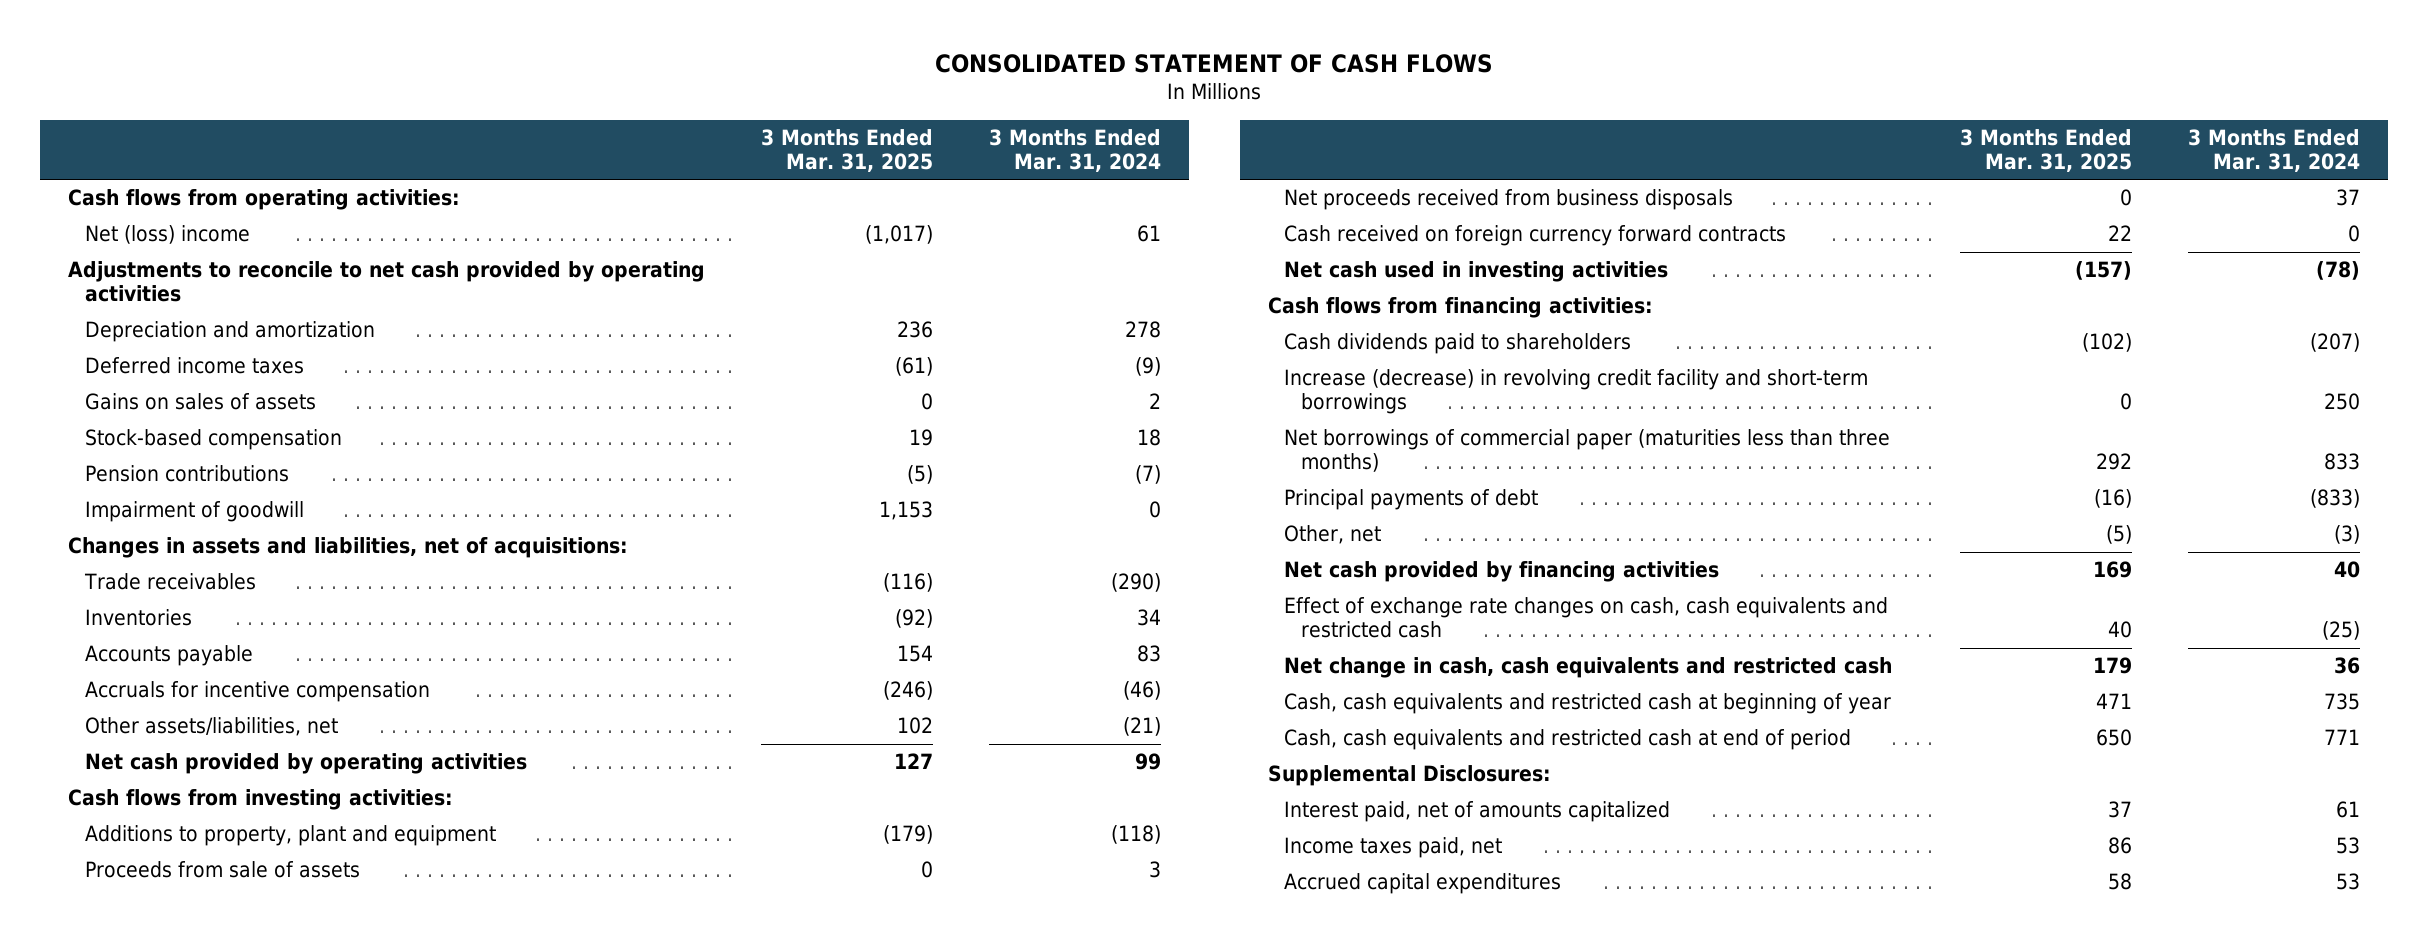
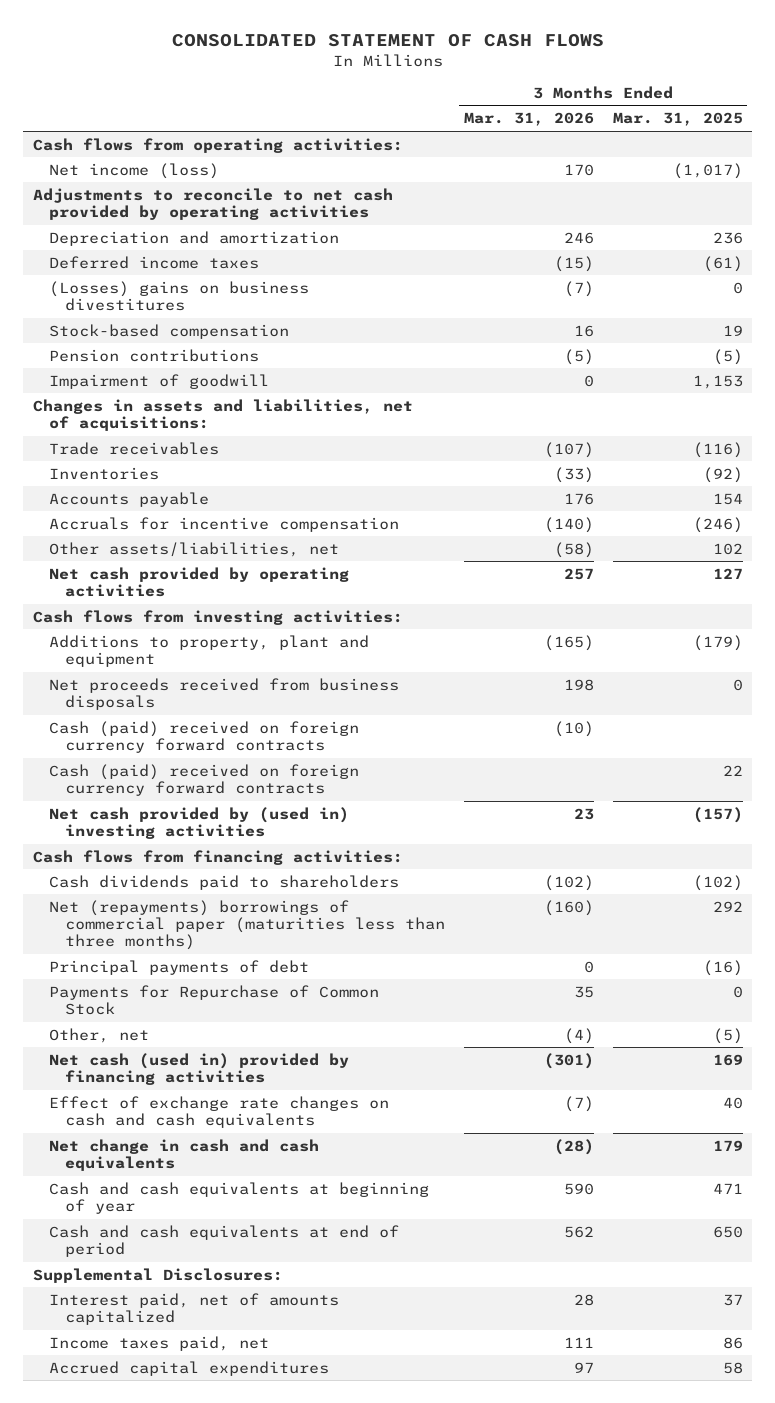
[988,128,1161,173] 3 Months Ended Mar. 31, 2024 -> none
none -> [463,112,594,127] Mar. 31, 2026
[84,225,250,245] Net (loss) income -> [48,162,219,179] Net income (loss)
[84,393,316,411] Gains on sales of assets -> none
none -> [48,280,309,312] (Losses) gains on business divestitures
[84,861,360,879] Proceeds from sale of assets -> none
none -> [48,720,359,754] Cash (paid) received on foreign currency forward contracts
[1284,225,1787,247] Cash received on foreign currency forward contracts -> [48,763,359,797] Cash (paid) received on foreign currency forward contracts
[1284,261,1669,283] Net cash used in investing activities -> [48,806,349,840] Net cash provided by (used in) investing activities
[1284,369,1869,415] Increase (decrease) in revolving credit facility and short-term borrowings -> none
[1284,429,1891,473] Net borrowings of commercial paper (maturities less than three months) -> [48,899,445,951] Net (repayments) borrowings of commercial paper (maturities less than three months)
none -> [48,984,379,1016] Payments for Repurchase of Common Stock
[1284,561,1720,583] Net cash provided by financing activities -> [48,1052,349,1086] Net cash (used in) provided by financing activities
[1284,597,1889,639] Effect of exchange rate changes on cash, cash equivalents and restricted cash -> [48,1095,389,1129] Effect of exchange rate changes on cash and cash equivalents
[1284,657,1893,679] Net change in cash, cash equivalents and restricted cash -> [48,1138,319,1172] Net change in cash and cash equivalents
[1284,693,1892,715] Cash, cash equivalents and restricted cash at beginning of year -> [48,1181,429,1215] Cash and cash equivalents at beginning of year
[1284,729,1852,751] Cash, cash equivalents and restricted cash at end of period -> [48,1224,399,1258] Cash and cash equivalents at end of period

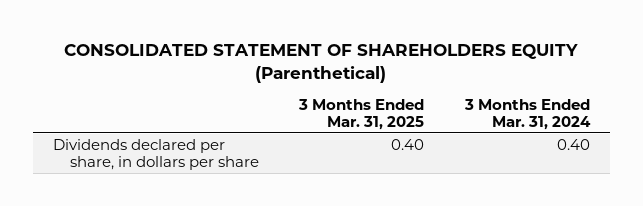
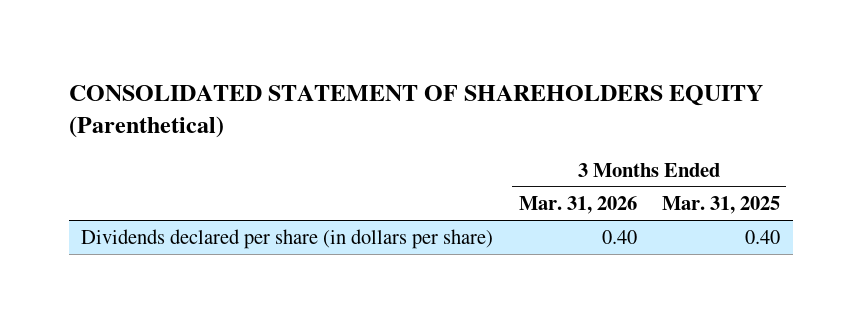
[463,98,591,131] 3 Months Ended Mar. 31, 2024 -> none
none -> [518,196,637,215] Mar. 31, 2026
[52,138,260,171] Dividends declared per share, in dollars per share -> [81,229,494,250] Dividends declared per share (in dollars per share)

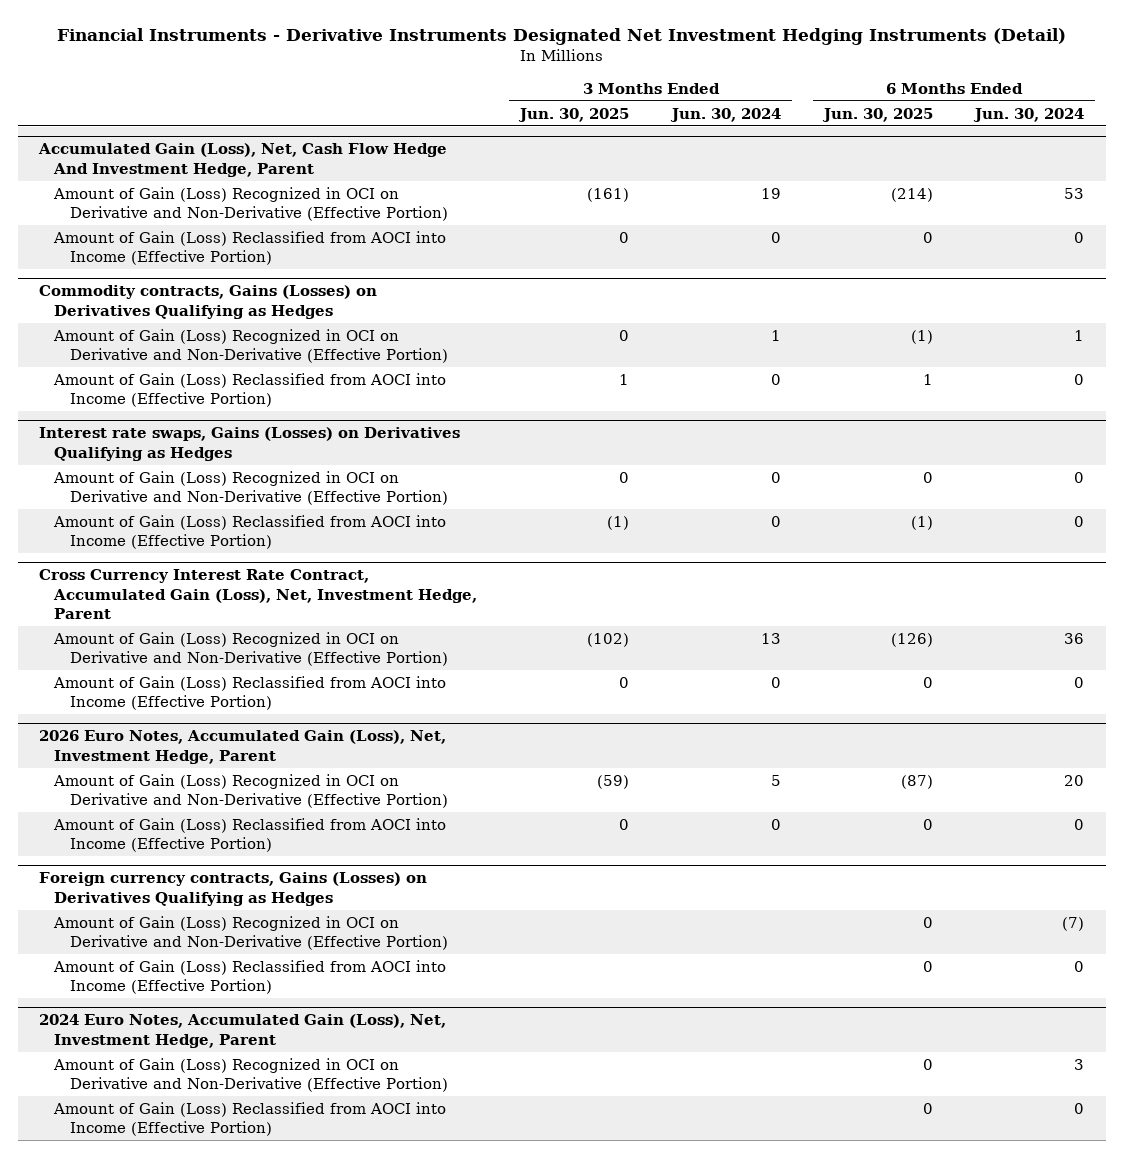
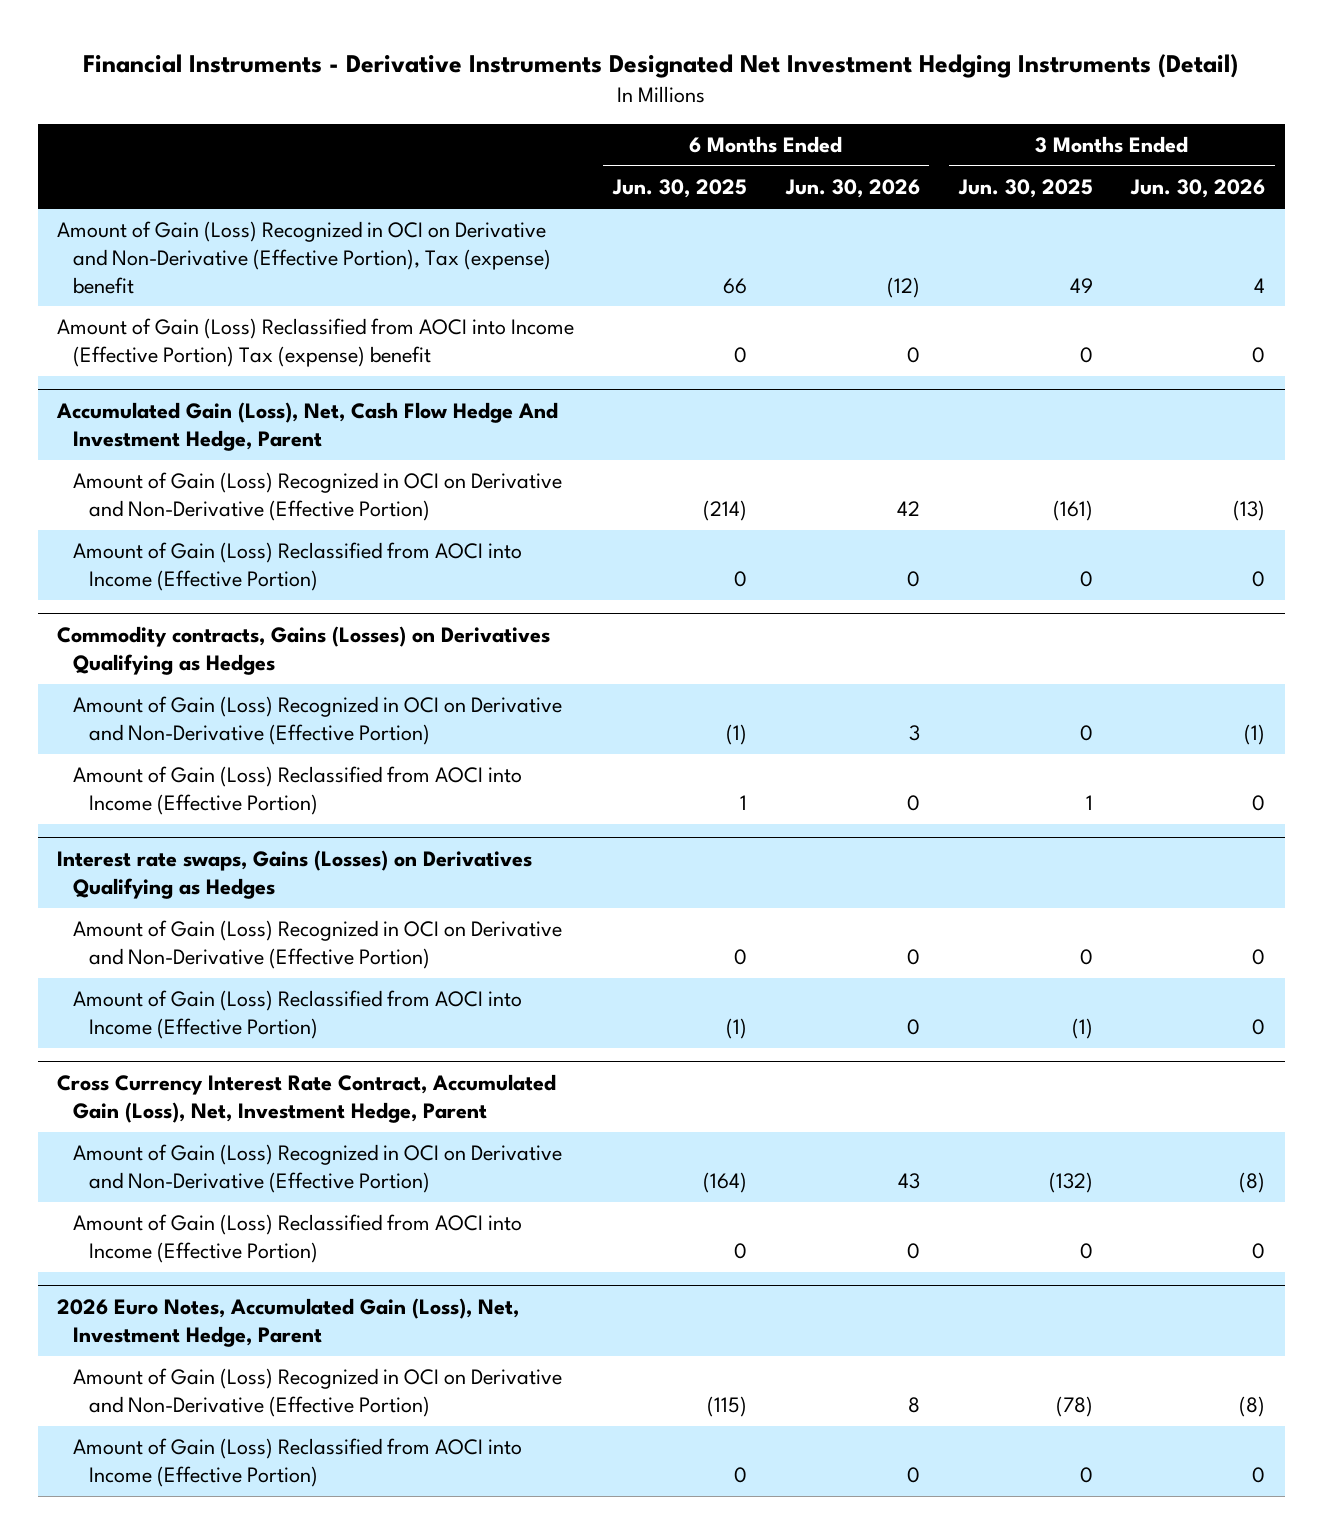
[669,107,781,122] Jun. 30, 2024 -> none
[973,107,1085,122] Jun. 30, 2024 -> none
none -> [784,179,920,199] Jun. 30, 2026
none -> [1130,179,1266,199] Jun. 30, 2026
none -> [57,221,552,294] Amount of Gain (Loss) Recognized in OCI on Derivative and Non-Derivative (Effective Portion), Tax (expense) benefit
none -> [57,318,575,368] Amount of Gain (Loss) Reclassified from AOCI into Income (Effective Portion) Tax (expense) benefit
[587,632,630,647] (102) -> [1048,1172,1093,1194] (132)
[890,632,933,647] (126) -> [703,1172,748,1194] (164)
[597,774,630,789] (59) -> [1055,1396,1093,1418] (78)
[900,774,933,789] (87) -> [707,1396,748,1418] (115)
[39,872,428,906] Foreign currency contracts, Gains (Losses) on Derivatives Qualifying as Hedges -> none
[53,915,448,951] Amount of Gain (Loss) Recognized in OCI on Derivative and Non-Derivative (Effective Portion) -> none
[53,959,447,995] Amount of Gain (Loss) Reclassified from AOCI into Income (Effective Portion) -> none
[39,1014,447,1048] 2024 Euro Notes, Accumulated Gain (Loss), Net, Investment Hedge, Parent -> none
[53,1057,448,1093] Amount of Gain (Loss) Recognized in OCI on Derivative and Non-Derivative (Effective Portion) -> none
[53,1101,447,1137] Amount of Gain (Loss) Reclassified from AOCI into Income (Effective Portion) -> none

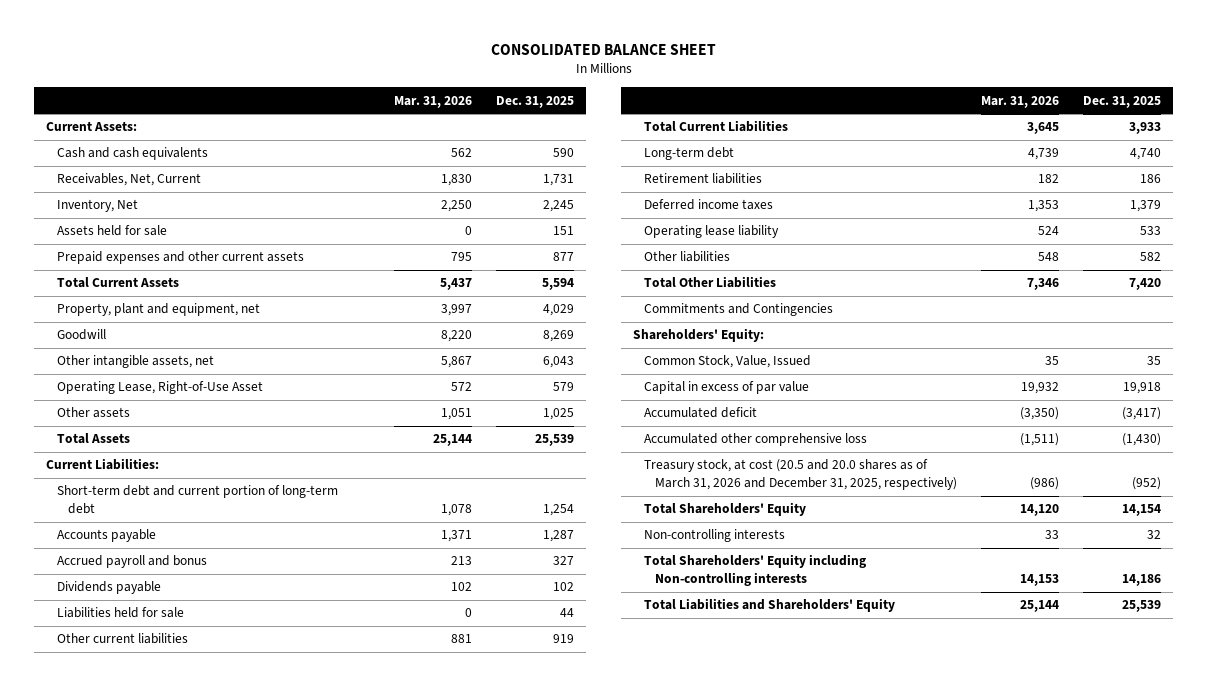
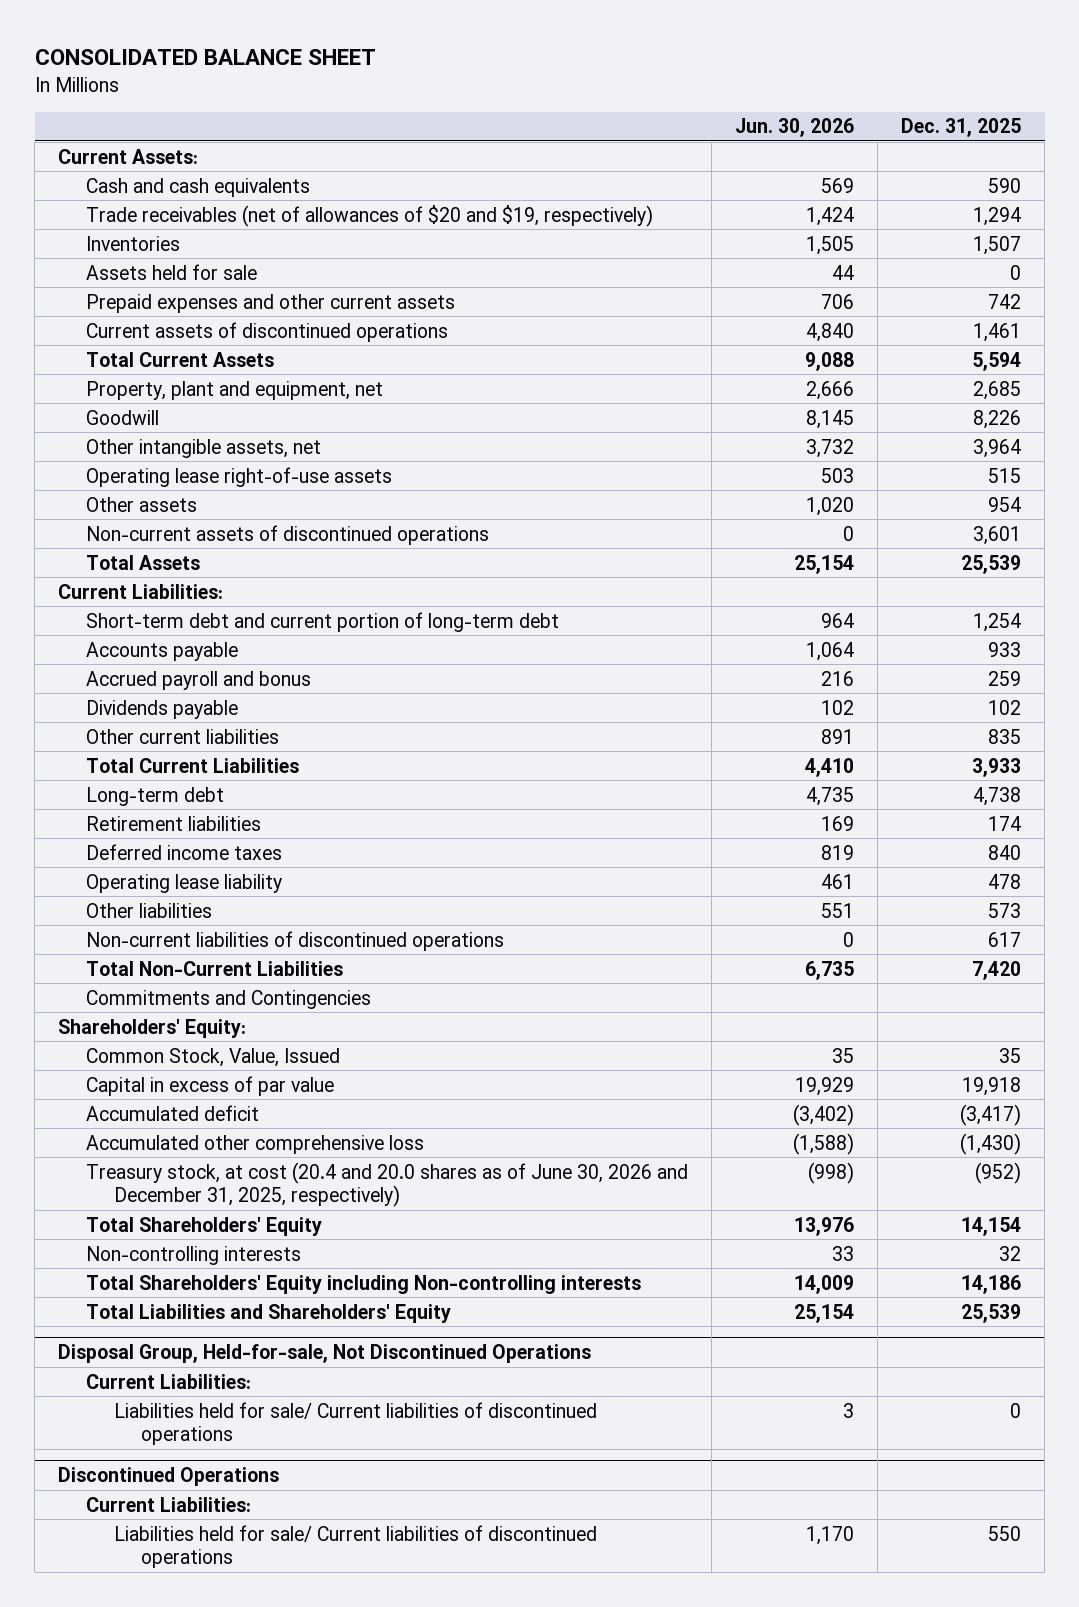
[394,95,473,108] Mar. 31, 2026 -> none
none -> [735,118,855,138] Jun. 30, 2026
[56,199,138,213] Inventory, Net -> none
[56,173,201,187] Receivables, Net, Current -> [85,204,653,227] Trade receivables (net of allowances of $20 and $19, respectively)
[543,174,575,187] 1,731 -> [973,206,1022,226] 1,294
none -> [85,235,180,251] Inventories
[553,226,575,236] 151 -> [1010,264,1022,280] 0
[553,252,575,262] 877 -> [988,293,1022,309] 742
none -> [85,321,448,342] Current assets of discontinued operations
[543,304,575,317] 4,029 -> [973,380,1022,400] 2,685
[543,330,575,343] 8,269 -> [973,409,1022,429] 8,226
[543,356,575,369] 6,043 -> [973,438,1022,458] 3,964
[56,381,263,395] Operating Lease, Right-of-Use Asset -> [85,466,392,487] Operating lease right-of-use assets
[553,382,575,392] 579 -> [988,467,1022,483] 515
[543,408,575,421] 1,025 -> [988,496,1022,512] 954
none -> [85,524,489,545] Non-current assets of discontinued operations
[543,530,575,543] 1,287 -> [988,641,1022,657] 933
[553,556,575,566] 327 -> [988,670,1022,686] 259
[56,607,184,619] Liabilities held for sale -> none
[553,634,575,644] 919 -> [988,728,1022,744] 835
[1130,148,1162,161] 4,740 -> [973,786,1022,806] 4,738
[1140,174,1162,184] 186 -> [988,815,1022,831] 174
[1130,200,1162,213] 1,379 -> [988,844,1022,860] 840
[1140,226,1162,236] 533 -> [988,873,1022,889] 478
[1140,252,1162,262] 582 -> [988,902,1022,918] 573
none -> [85,930,504,951] Non-current liabilities of discontinued operations
[643,276,776,289] Total Other Liabilities -> [85,960,343,976] Total Non-Current Liabilities
[643,459,957,491] Treasury stock, at cost (20.5 and 20.0 shares as of March 31, 2026 and December 31, 2025, respectively) -> [85,1161,688,1208] Treasury stock, at cost (20.4 and 20.0 shares as of June 30, 2026 and December 31, 2025, respectively)
none -> [58,1344,592,1364] Disposal Group, Held-for-sale, Not Discontinued Operations
none -> [85,1373,251,1389] Current Liabilities:
none -> [113,1401,597,1446] Liabilities held for sale/ Current liabilities of discontinued operations
none -> [58,1467,280,1487] Discontinued Operations
none -> [85,1496,251,1512] Current Liabilities:
none -> [113,1524,597,1569] Liabilities held for sale/ Current liabilities of discontinued operations

